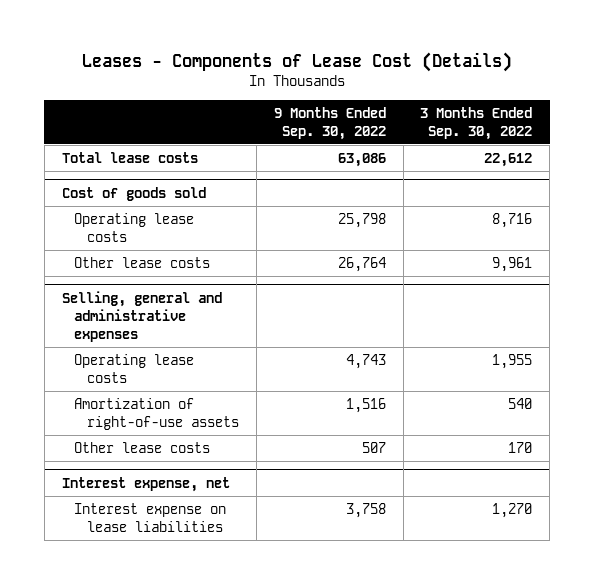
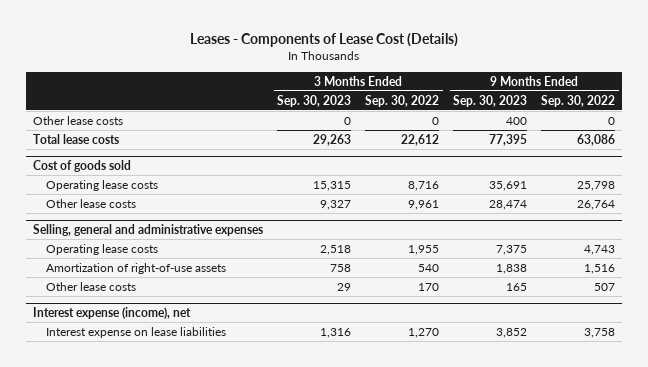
none -> [277,94,352,107] Sep. 30, 2023
none -> [453,94,528,107] Sep. 30, 2023
none -> [33,115,124,125] Other lease costs
[61,476,230,492] Interest expense, net -> [33,307,192,320] Interest expense (income), net

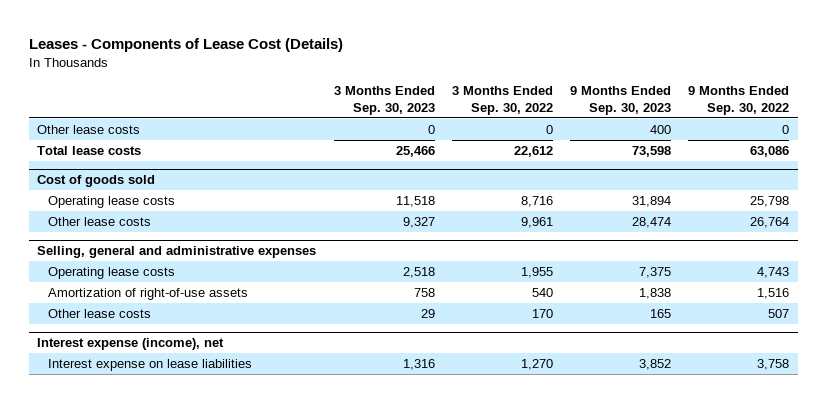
[313,133,352,146] 29,263 -> [395,146,435,158] 25,466
[489,133,528,146] 77,395 -> [632,146,672,158] 73,598
[313,180,352,191] 15,315 -> [395,196,435,208] 11,518
[489,180,528,191] 35,691 -> [632,196,672,208] 31,894

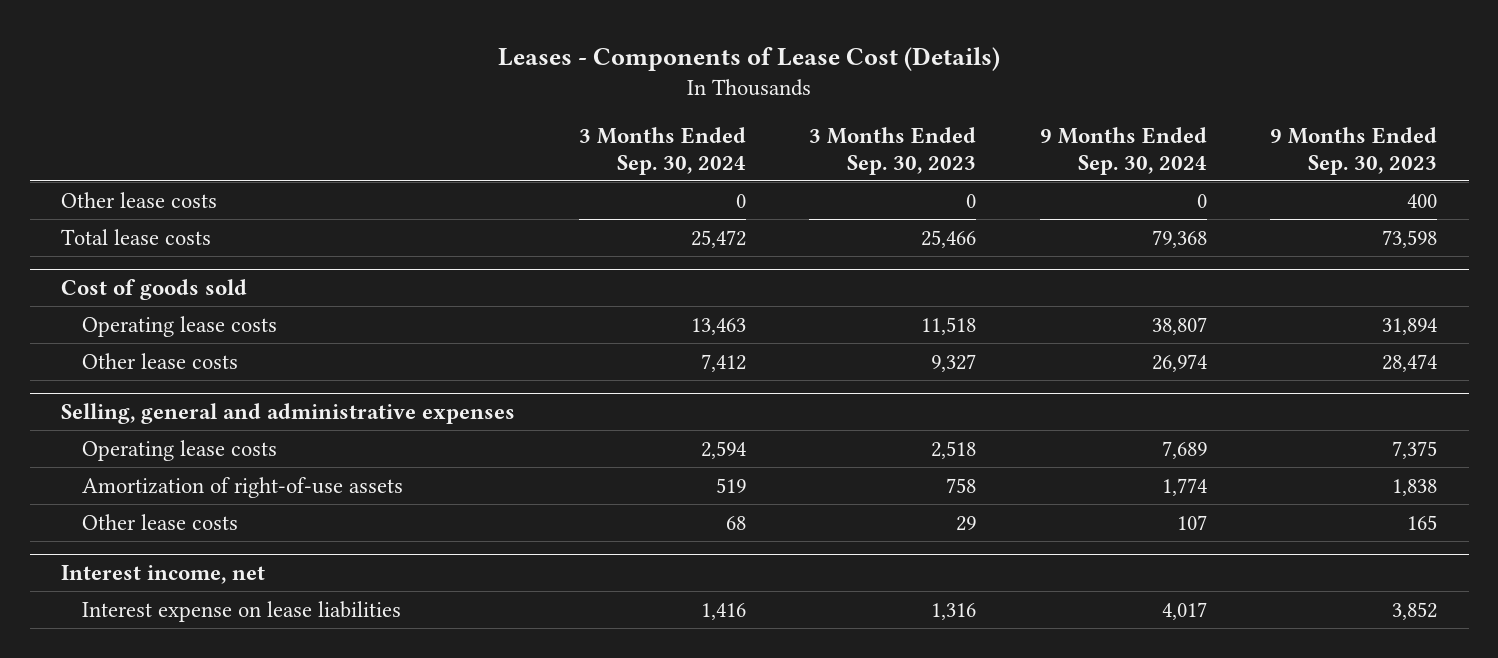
[451,85,553,115] 3 Months Ended Sep. 30, 2022 -> none
[688,85,790,115] 9 Months Ended Sep. 30, 2022 -> none
none -> [578,126,746,175] 3 Months Ended Sep. 30, 2024
none -> [1039,126,1207,175] 9 Months Ended Sep. 30, 2024
[37,338,225,351] Interest expense (income), net -> [61,565,266,585] Interest income, net

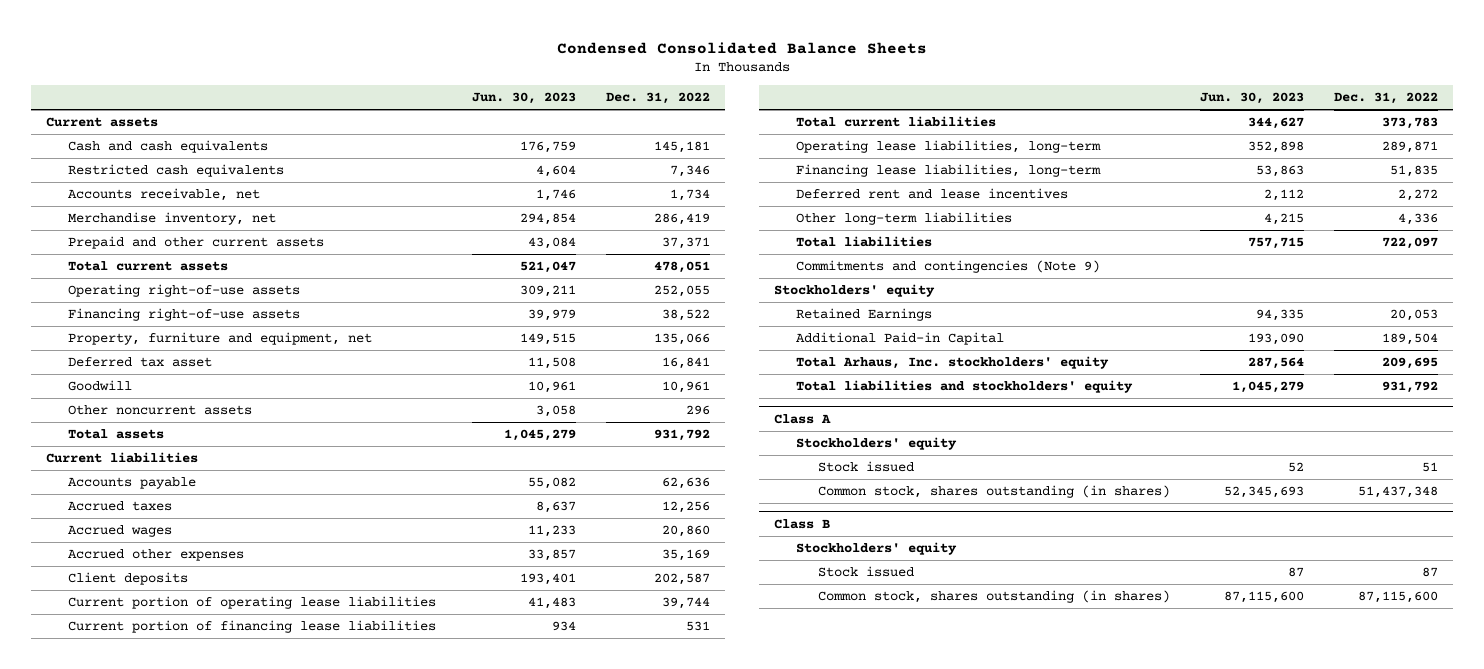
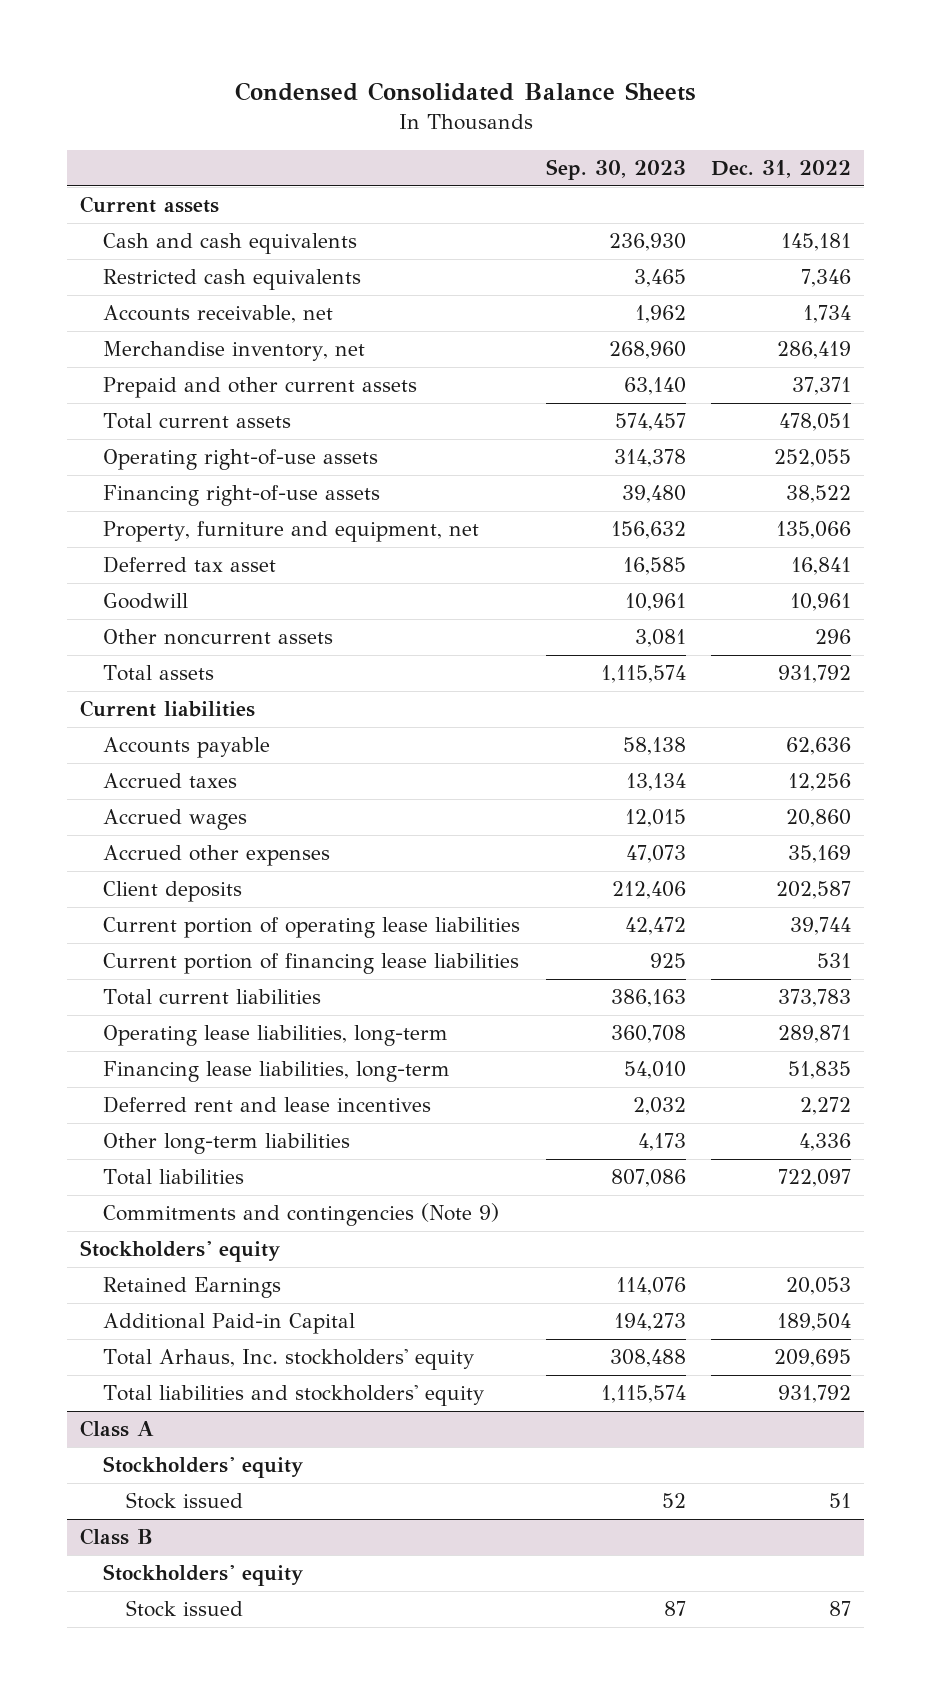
[471,92,576,105] Jun. 30, 2023 -> none
none -> [545,159,686,181] Sep. 30, 2023
[818,485,1171,499] Common stock, shares outstanding (in shares) -> none
[818,590,1171,604] Common stock, shares outstanding (in shares) -> none

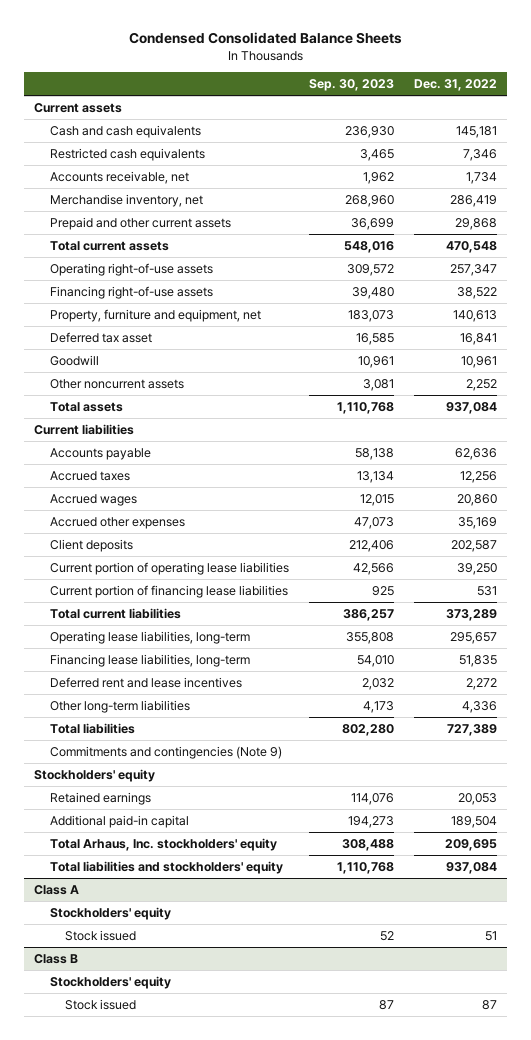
[623,377,686,396] 63,140 -> [350,217,394,230] 36,699
[792,377,852,396] 37,371 -> [455,217,498,230] 29,868
[614,413,686,432] 574,457 -> [343,240,394,253] 548,016
[779,413,852,432] 478,051 -> [446,240,498,253] 470,548
[613,449,686,468] 314,378 -> [346,263,394,276] 309,572
[774,449,852,468] 252,055 -> [450,263,498,276] 257,347
[610,521,686,540] 156,632 -> [347,309,394,322] 183,073
[776,521,852,540] 135,066 -> [453,309,498,322] 140,613
[815,629,852,645] 296 -> [466,378,498,391] 2,252
[600,665,686,684] 1,115,574 -> [336,401,394,414] 1,110,768
[778,665,852,684] 931,792 -> [446,401,498,414] 937,084
[624,917,686,936] 42,472 -> [352,562,394,575] 42,566
[790,917,852,936] 39,744 -> [457,562,498,575] 39,250
[610,989,686,1008] 386,163 -> [342,608,394,621] 386,257
[778,989,852,1008] 373,783 -> [446,608,498,621] 373,289
[610,1025,686,1044] 360,708 -> [345,631,394,644] 355,808
[778,1025,852,1044] 289,871 -> [450,631,498,644] 295,657
[610,1169,686,1188] 807,086 -> [341,723,394,736] 802,280
[778,1169,852,1188] 722,097 -> [447,723,498,736] 727,389
[103,1277,282,1299] Retained Earnings -> [49,791,151,805] Retained earnings
[103,1313,356,1335] Additional Paid-in Capital -> [49,814,189,828] Additional paid-in capital
[600,1385,686,1404] 1,115,574 -> [336,861,394,874] 1,110,768
[778,1385,852,1404] 931,792 -> [446,861,498,874] 937,084

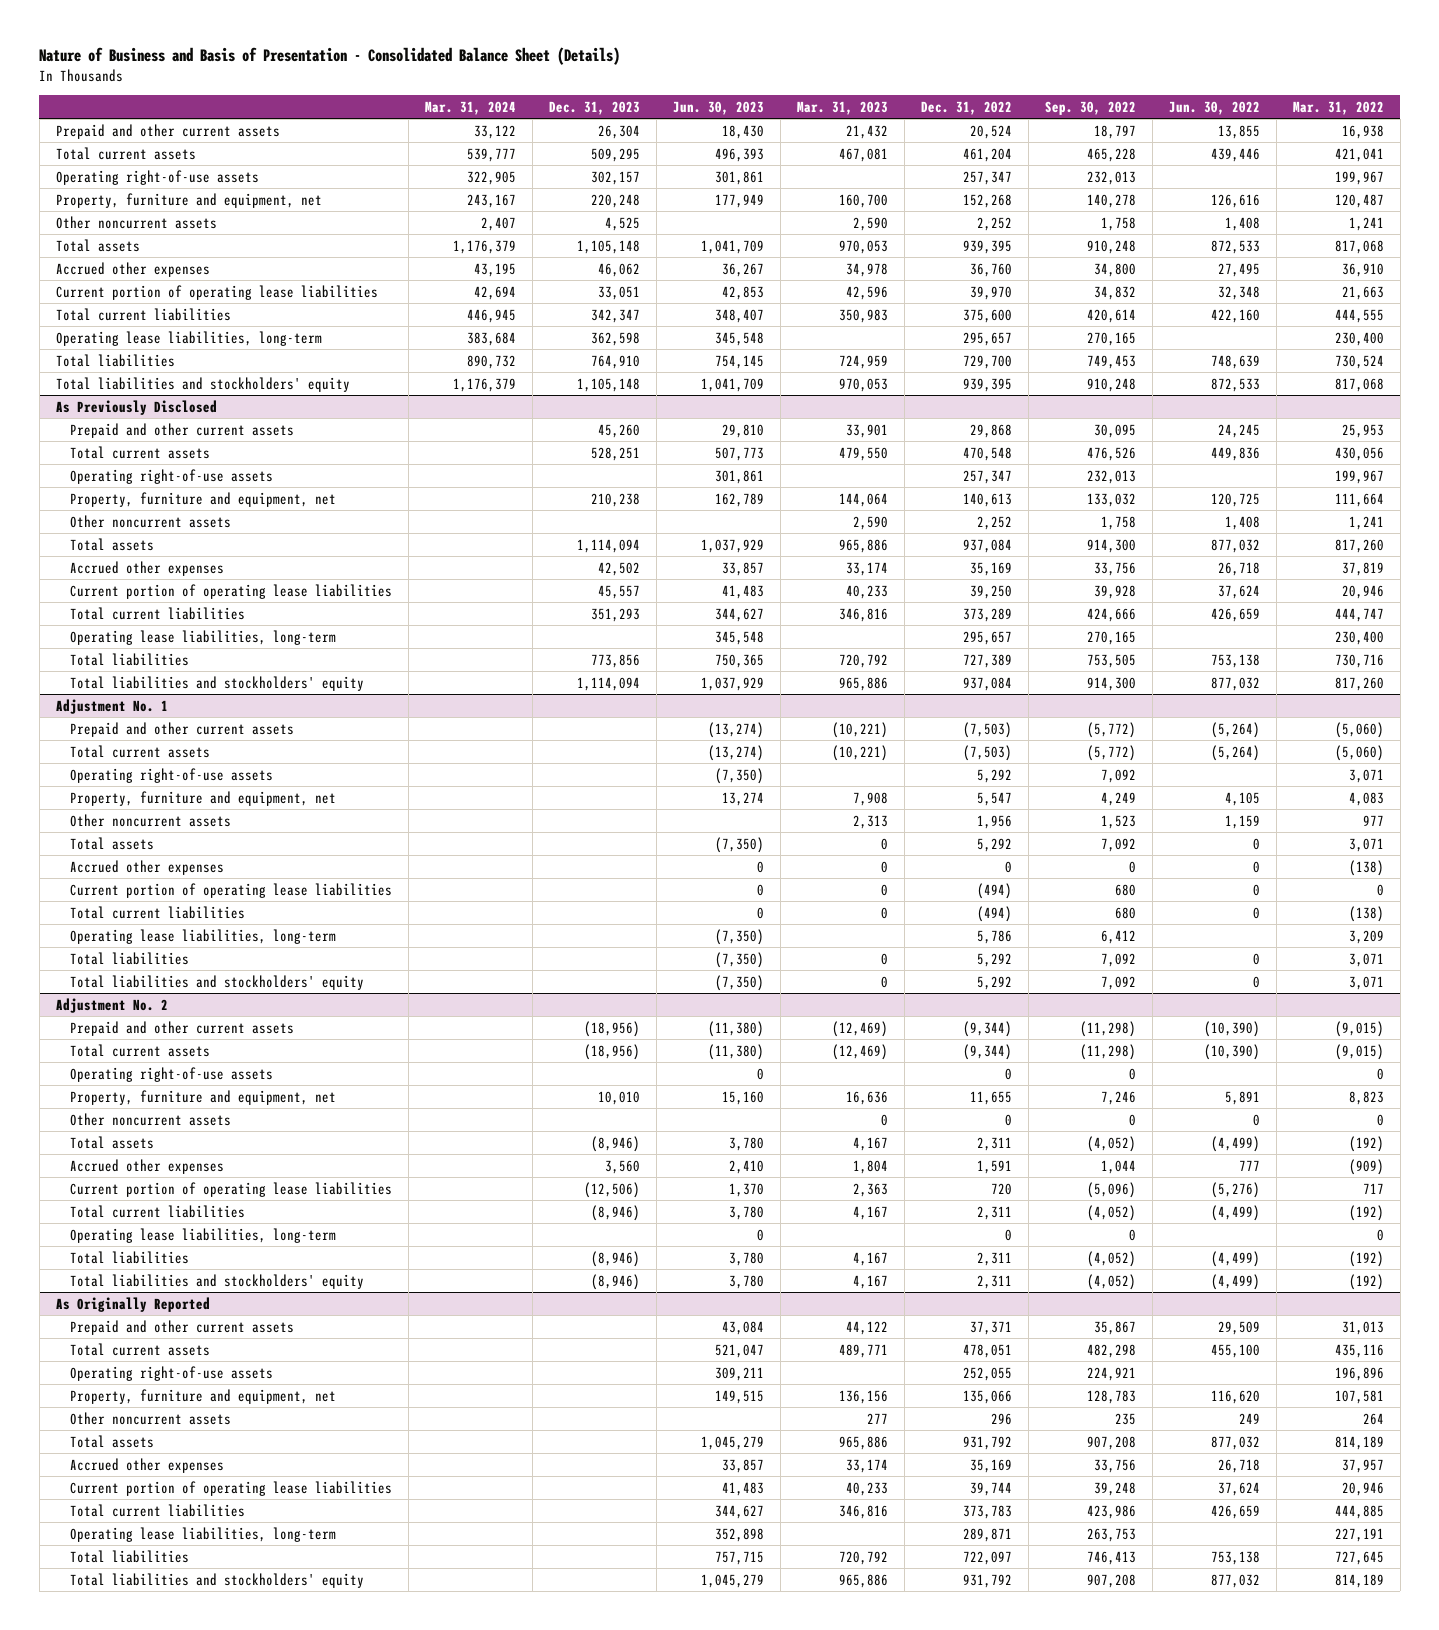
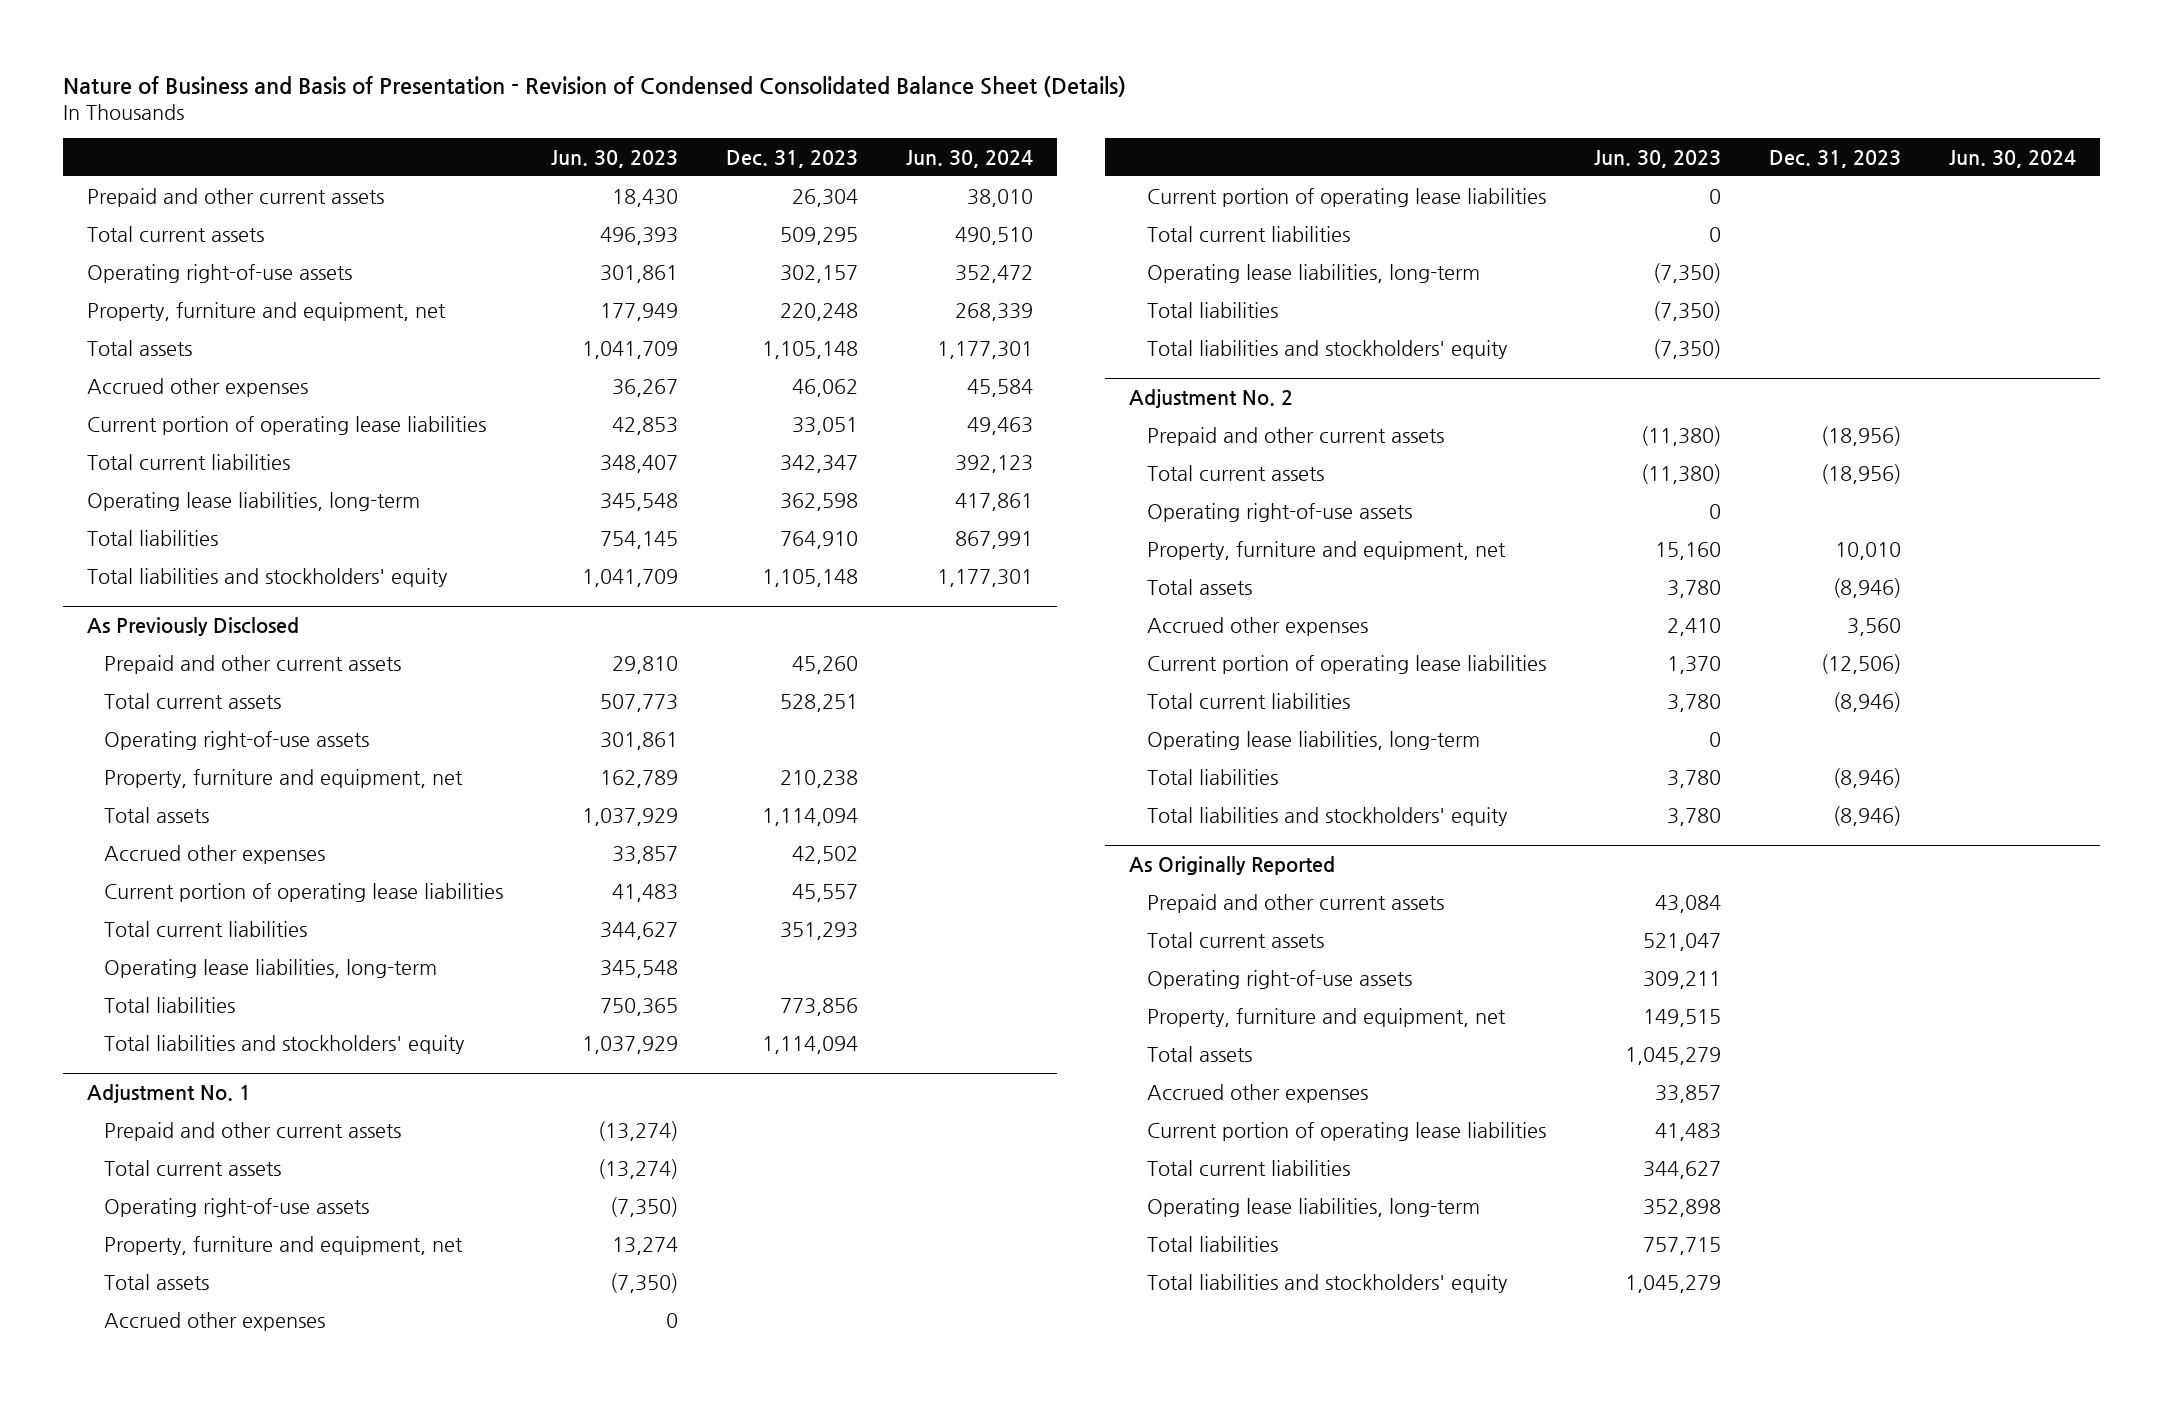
[39,47,621,66] Nature of Business and Basis of Presentation - Consolidated Balance Sheet (Details) -> [62,75,1126,97] Nature of Business and Basis of Presentation - Revision of Condensed Consolidated Balance Sheet (Details)
[424,100,516,115] Mar. 31, 2024 -> none
[796,100,888,115] Mar. 31, 2023 -> none
[920,100,1012,115] Dec. 31, 2022 -> none
[1044,100,1136,115] Sep. 30, 2022 -> none
[1168,100,1260,115] Jun. 30, 2022 -> none
[1292,100,1384,115] Mar. 31, 2022 -> none
none -> [906,149,1034,168] Jun. 30, 2024
[55,215,217,229] Other noncurrent assets -> none
[69,514,231,528] Other noncurrent assets -> none
[69,813,231,827] Other noncurrent assets -> none
[69,1112,231,1126] Other noncurrent assets -> none
[69,1411,231,1425] Other noncurrent assets -> none

